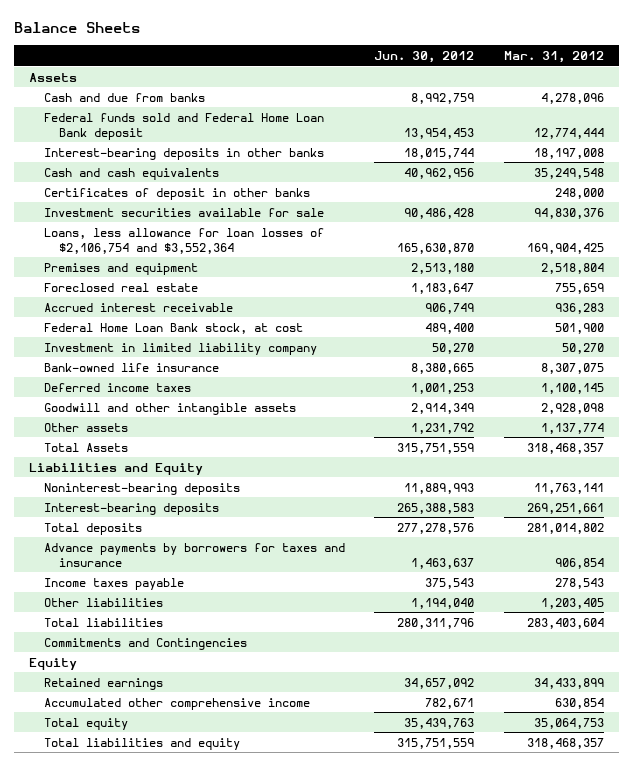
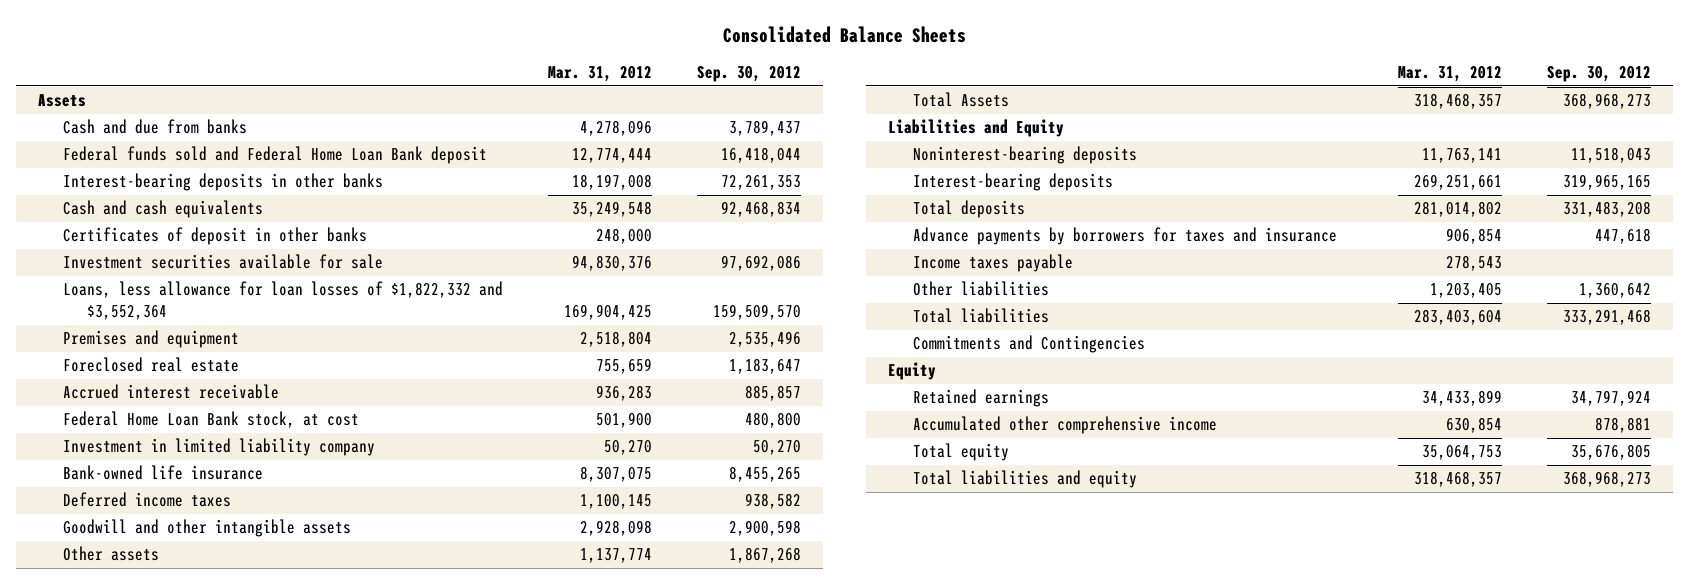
[14,22,141,34] Balance Sheets -> [722,25,966,43] Consolidated Balance Sheets
[374,51,475,64] Jun. 30, 2012 -> none
none -> [696,66,801,83] Sep. 30, 2012
[43,227,324,254] Loans, less allowance for loan losses of $2,106,754 and $3,552,364 -> [62,281,503,321] Loans, less allowance for loan losses of $1,822,332 and $3,552,364

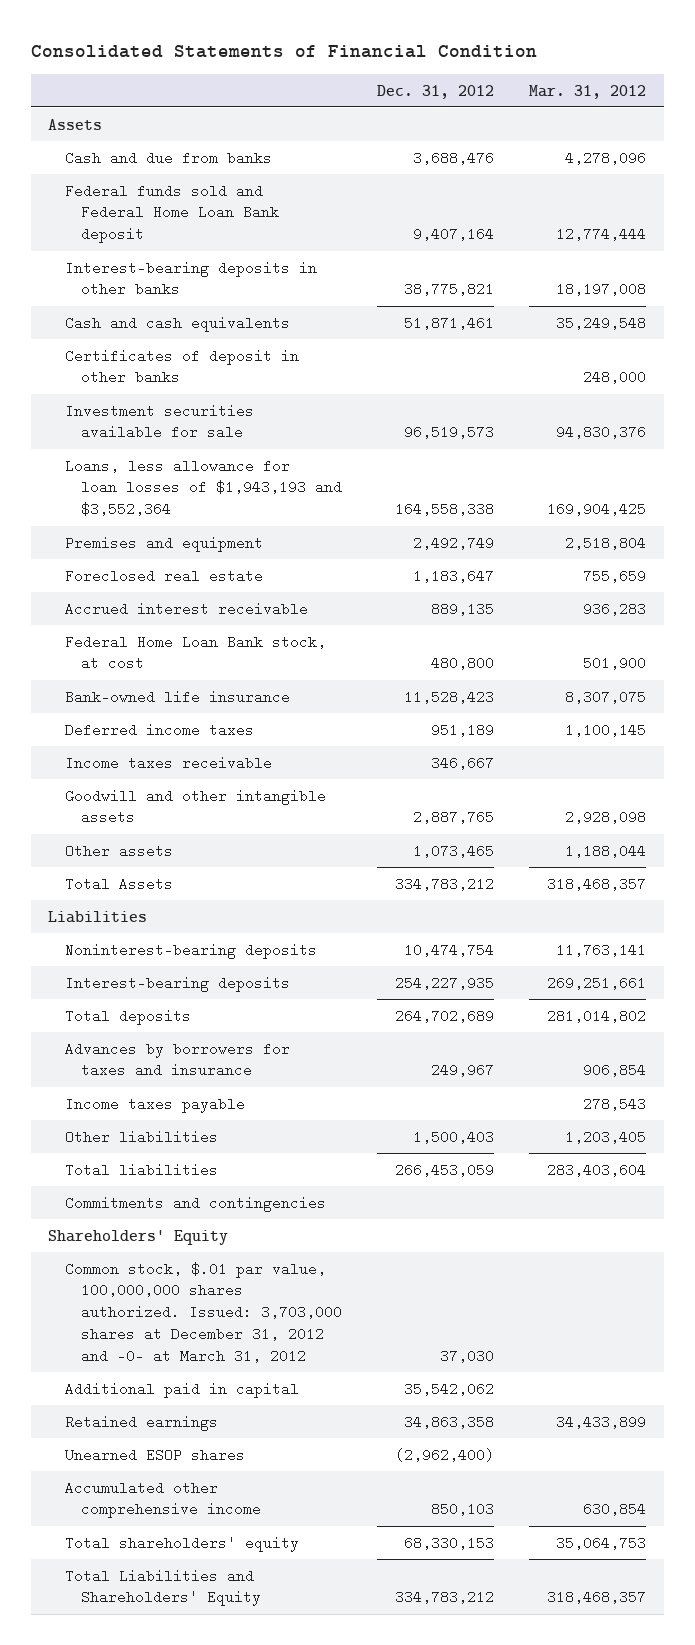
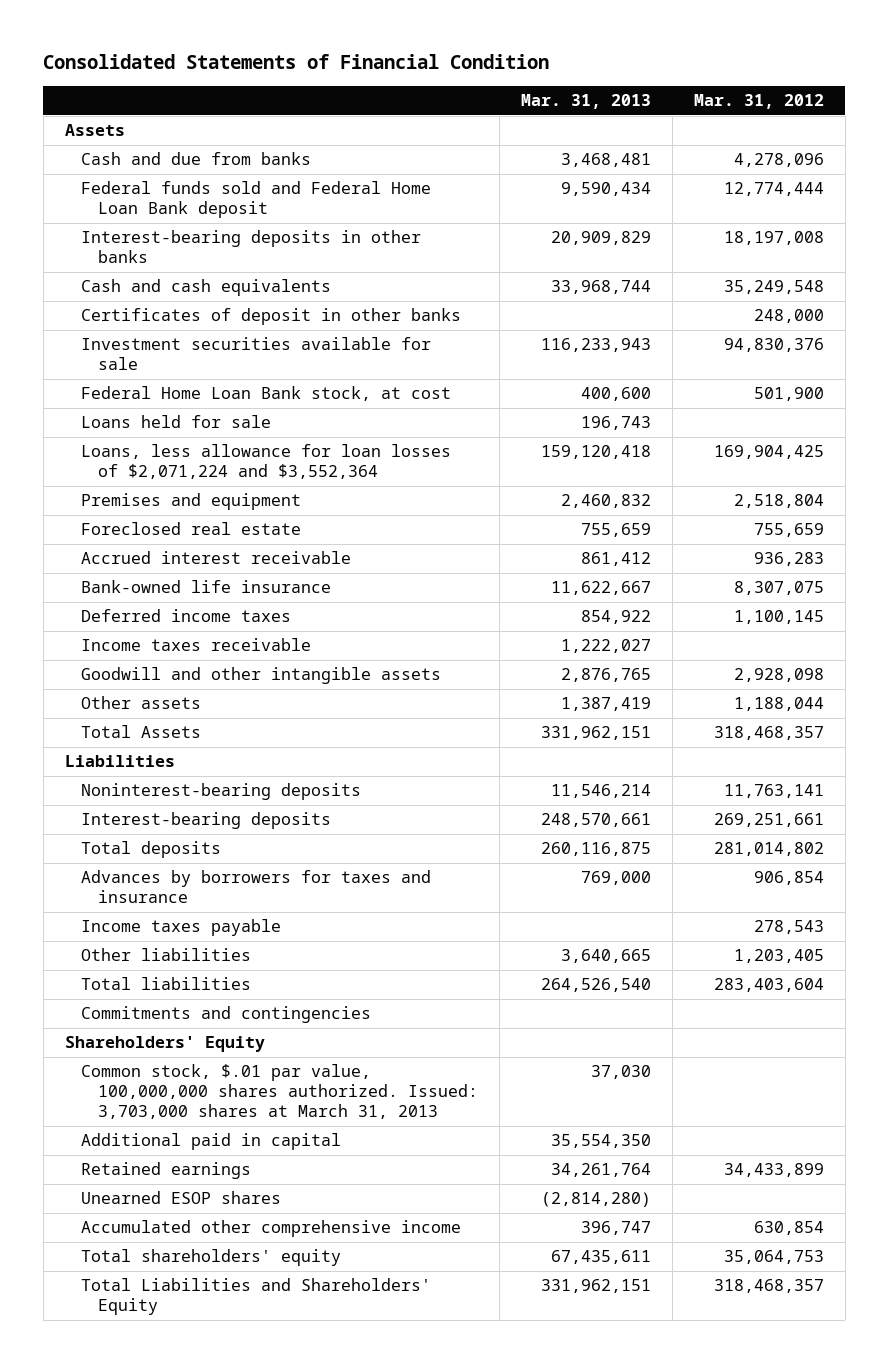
[377,84,495,99] Dec. 31, 2012 -> none
none -> [520,94,651,110] Mar. 31, 2013
[64,634,326,671] Federal Home Loan Bank stock, at cost -> [81,386,452,402] Federal Home Loan Bank stock, at cost
none -> [81,415,272,429] Loans held for sale
[64,458,342,517] Loans, less allowance for loan losses of $1,943,193 and $3,552,364 -> [81,444,452,480] Loans, less allowance for loan losses of $2,071,224 and $3,552,364
[64,1261,342,1363] Common stock, $.01 par value, 100,000,000 shares authorized. Issued: 3,703,000 shares at December 31, 2012 and -0- at March 31, 2012 -> [81,1064,479,1120] Common stock, $.01 par value, 100,000,000 shares authorized. Issued: 3,703,000 shares at March 31, 2013

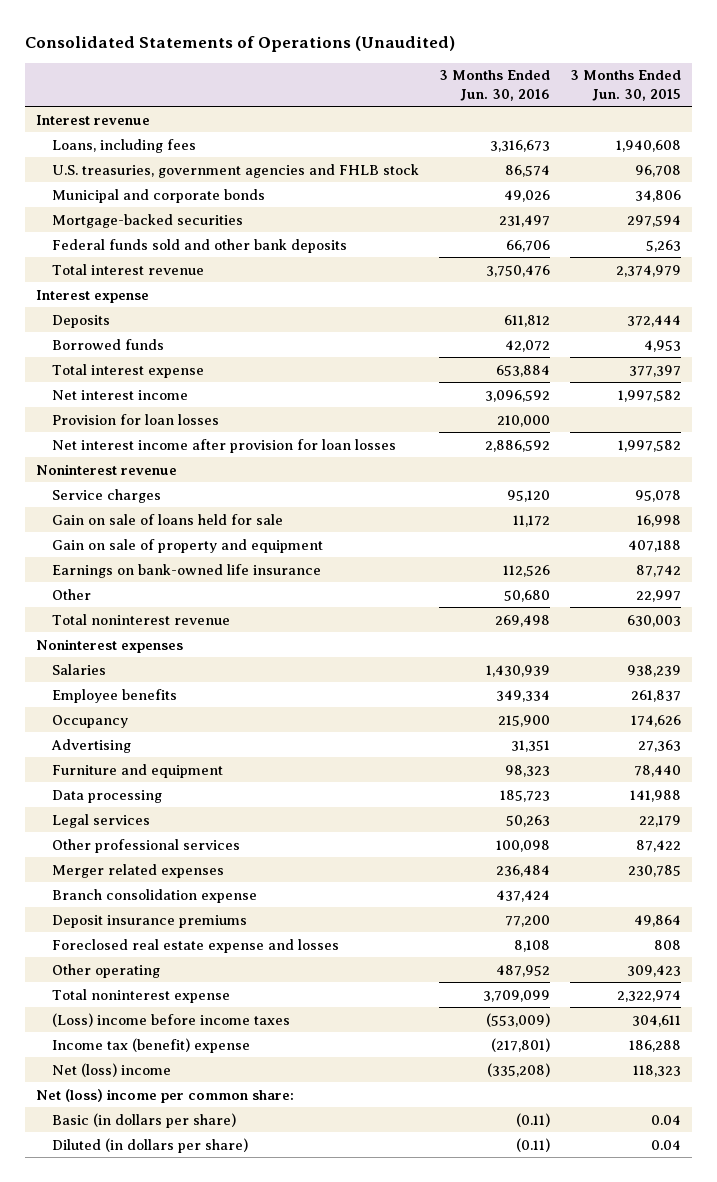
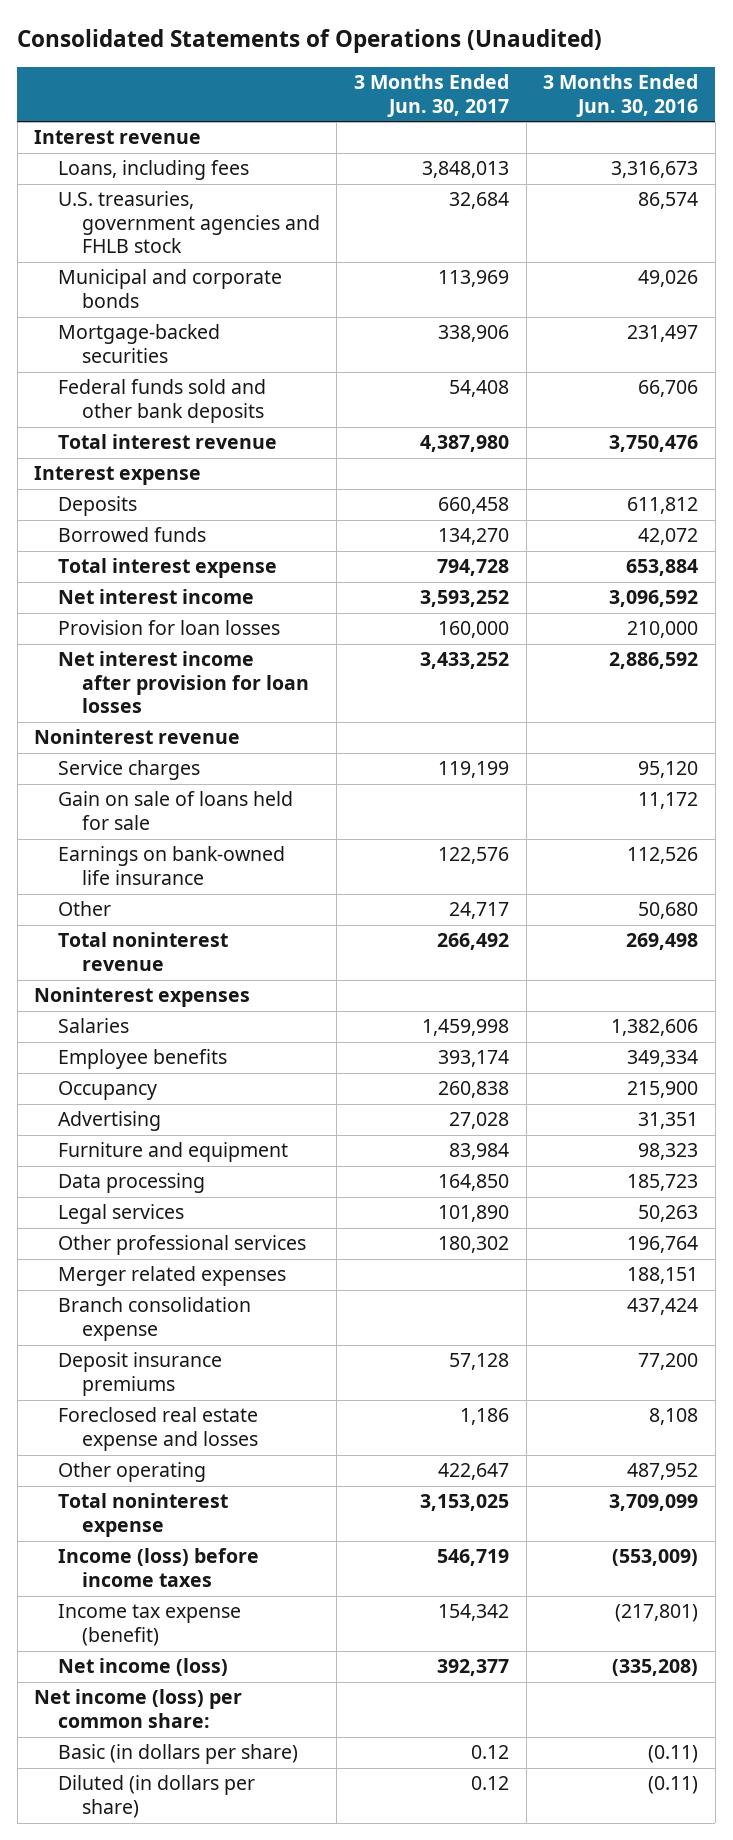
[570,70,682,101] 3 Months Ended Jun. 30, 2015 -> none
none -> [353,74,509,117] 3 Months Ended Jun. 30, 2017
[51,538,323,553] Gain on sale of property and equipment -> none
[486,664,551,677] 1,430,939 -> [611,1019,699,1037] 1,382,606
[496,839,551,852] 100,098 -> [627,1236,699,1254] 196,764
[496,864,551,877] 236,484 -> [627,1267,699,1285] 188,151
[51,1012,290,1027] (Loss) income before income taxes -> [58,1548,260,1587] Income (loss) before income taxes
[51,1037,250,1053] Income tax (benefit) expense -> [58,1604,242,1646] Income tax expense (benefit)
[51,1062,171,1077] Net (loss) income -> [58,1658,229,1677] Net income (loss)
[35,1088,294,1103] Net (loss) income per common share: -> [34,1689,243,1728] Net income (loss) per common share:

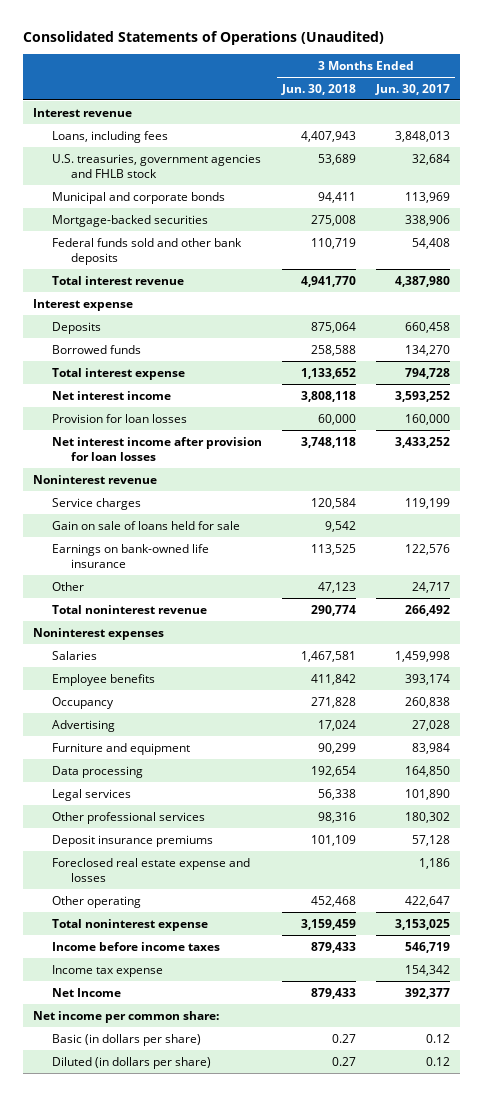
[543,74,699,117] 3 Months Ended Jun. 30, 2016 -> none
none -> [280,83,356,95] Jun. 30, 2018
[58,1266,287,1287] Merger related expenses -> none
[58,1297,252,1341] Branch consolidation expense -> none
[58,1548,260,1587] Income (loss) before income taxes -> [51,941,220,951] Income before income taxes
[58,1604,242,1646] Income tax expense (benefit) -> [51,964,163,977] Income tax expense
[58,1658,229,1677] Net income (loss) -> [51,987,121,997] Net Income
[34,1689,243,1728] Net income (loss) per common share: -> [33,1010,220,1023] Net income per common share:

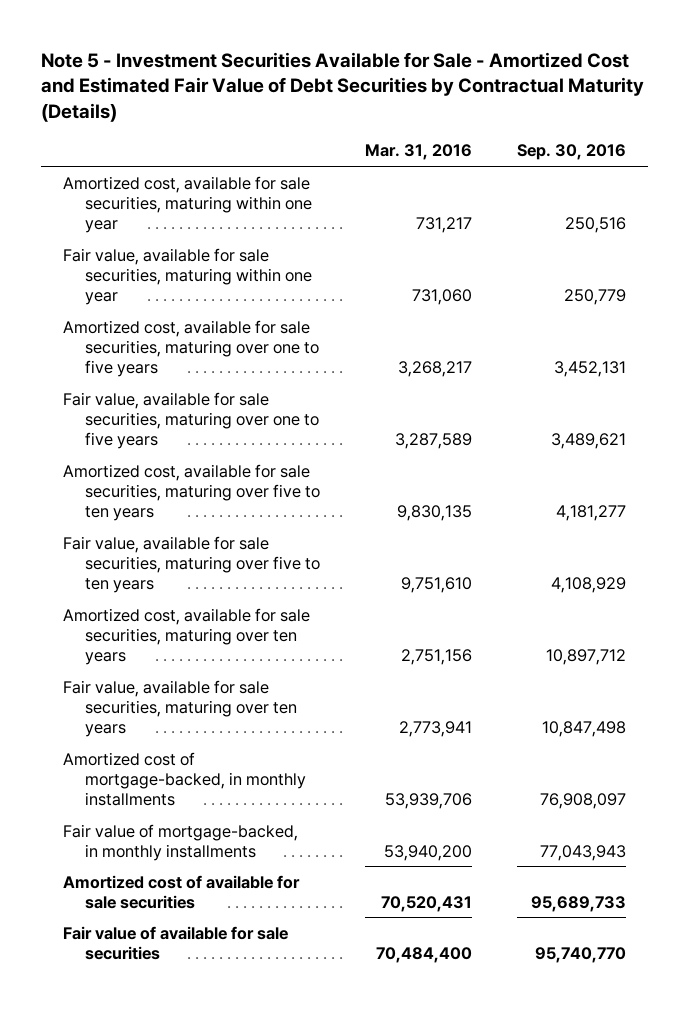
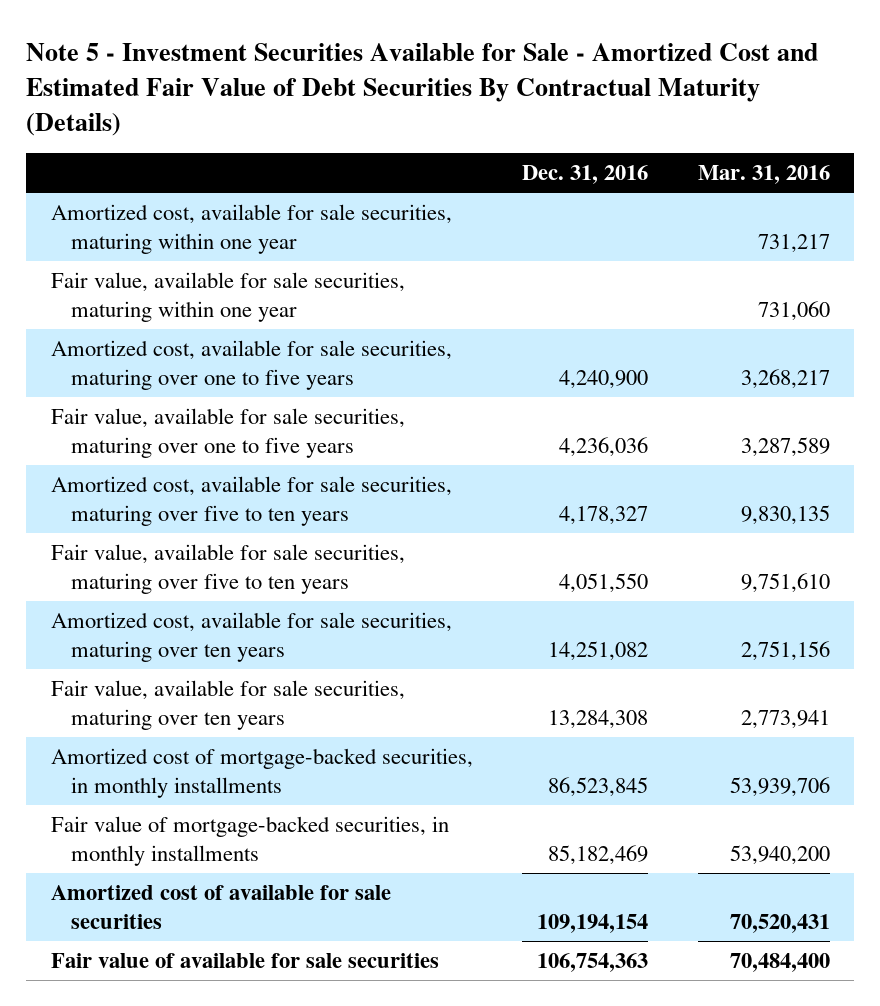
[40,51,644,123] Note 5 - Investment Securities Available for Sale - Amortized Cost and Estimated Fair Value of Debt Securities by Contractual Maturity (Details) -> [26,42,819,136] Note 5 - Investment Securities Available for Sale - Amortized Cost and Estimated Fair Value of Debt Securities By Contractual Maturity (Details)
[516,144,626,161] Sep. 30, 2016 -> none
none -> [522,165,649,185] Dec. 31, 2016
[63,751,307,806] Amortized cost of mortgage-backed, in monthly installments -> [50,748,473,798] Amortized cost of mortgage-backed securities, in monthly installments
[63,823,299,861] Fair value of mortgage-backed, in monthly installments -> [50,816,449,866] Fair value of mortgage-backed securities, in monthly installments

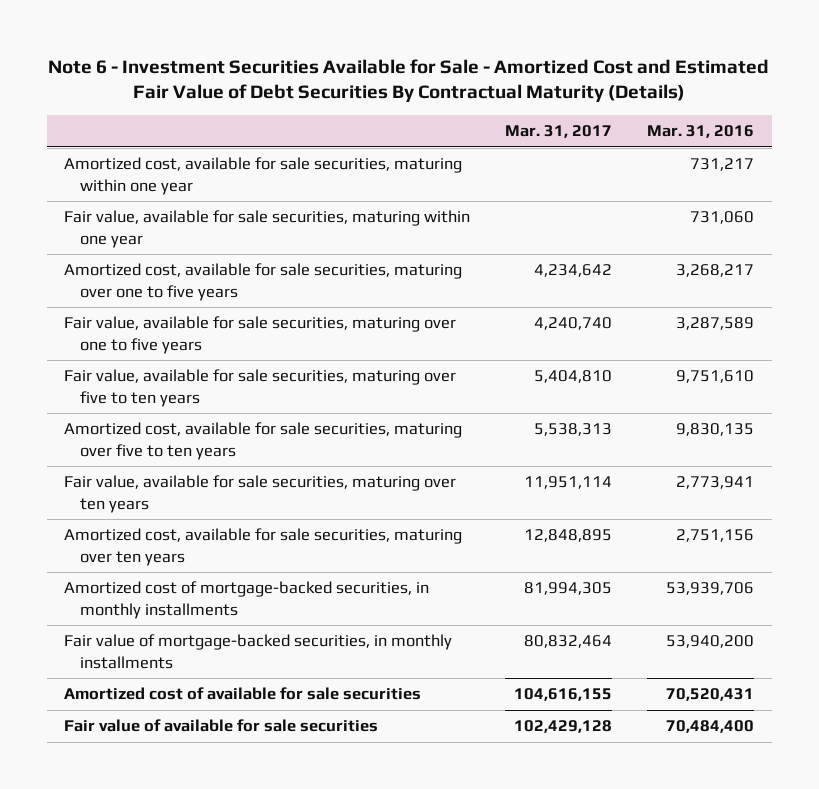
[26,42,819,136] Note 5 - Investment Securities Available for Sale - Amortized Cost and Estimated Fair Value of Debt Securities By Contractual Maturity (Details) -> [48,58,770,103] Note 6 - Investment Securities Available for Sale - Amortized Cost and Estimated Fair Value of Debt Securities By Contractual Maturity (Details)
[522,165,649,185] Dec. 31, 2016 -> none
none -> [505,125,613,139] Mar. 31, 2017
[50,476,452,526] Amortized cost, available for sale securities, maturing over five to ten years -> [64,422,463,460] Amortized cost, available for sale securities, maturing over five to ten years
[50,612,452,662] Amortized cost, available for sale securities, maturing over ten years -> [64,528,463,566] Amortized cost, available for sale securities, maturing over ten years

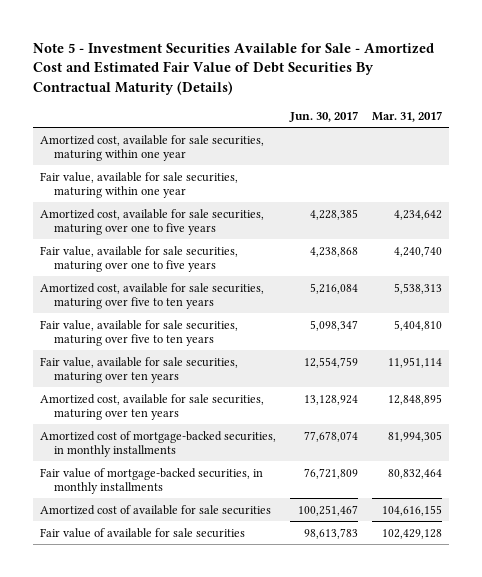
[48,58,770,103] Note 6 - Investment Securities Available for Sale - Amortized Cost and Estimated Fair Value of Debt Securities By Contractual Maturity (Details) -> [33,42,435,95] Note 5 - Investment Securities Available for Sale - Amortized Cost and Estimated Fair Value of Debt Securities By Contractual Maturity (Details)
[647,125,755,139] Mar. 31, 2016 -> none
none -> [289,111,359,123] Jun. 30, 2017
[64,369,457,407] Fair value, available for sale securities, maturing over five to ten years -> [40,319,239,347] Fair value, available for sale securities, maturing over five to ten years

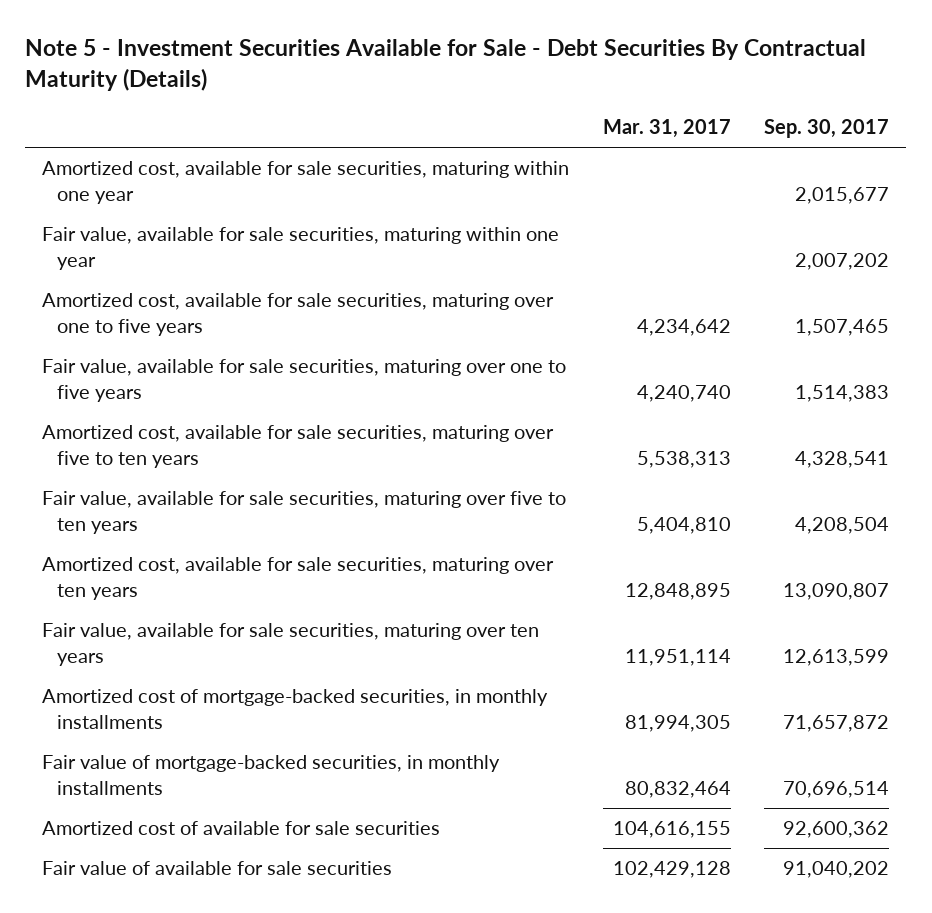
[33,42,435,95] Note 5 - Investment Securities Available for Sale - Amortized Cost and Estimated Fair Value of Debt Securities By Contractual Maturity (Details) -> [25,39,867,92] Note 5 - Investment Securities Available for Sale - Debt Securities By Contractual Maturity (Details)
[289,111,359,123] Jun. 30, 2017 -> none
none -> [764,119,890,139] Sep. 30, 2017
[40,356,239,384] Fair value, available for sale securities, maturing over ten years -> [42,623,540,666] Fair value, available for sale securities, maturing over ten years

